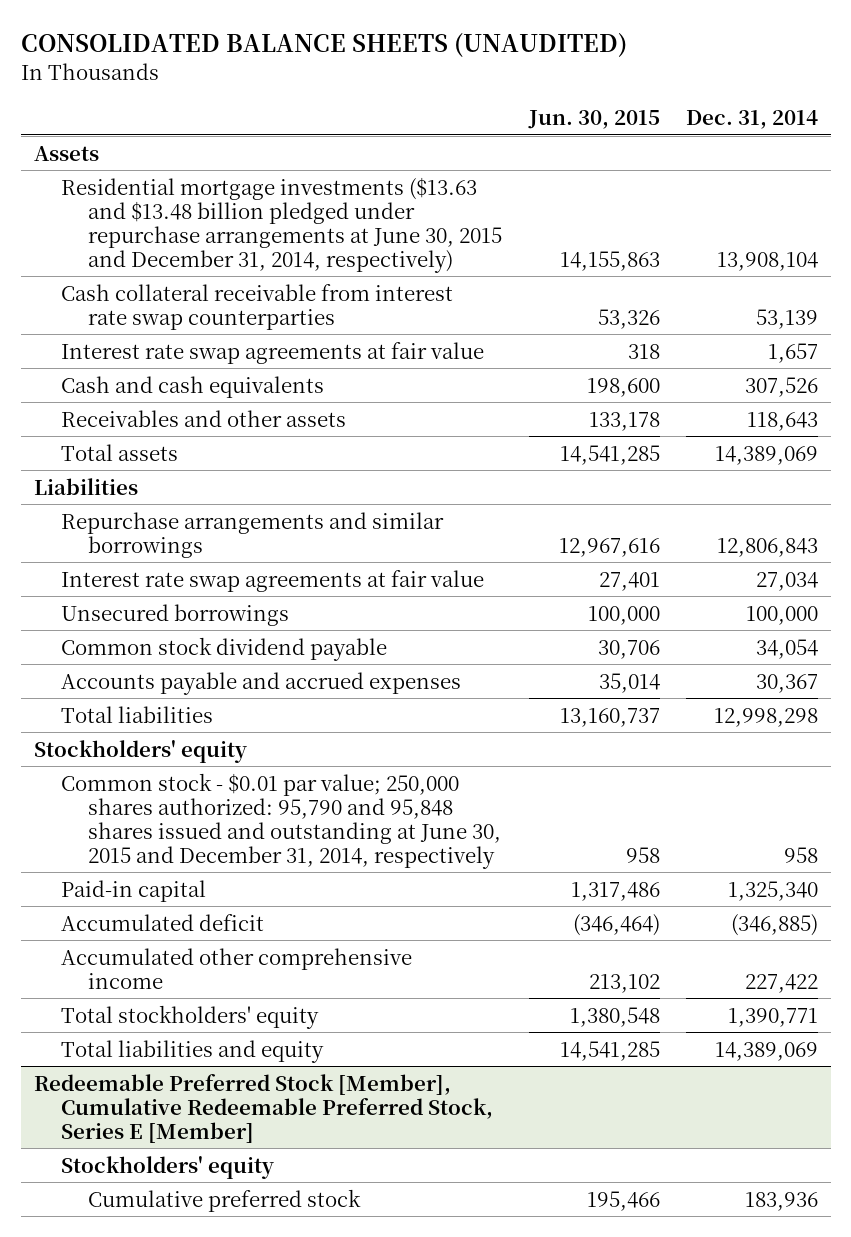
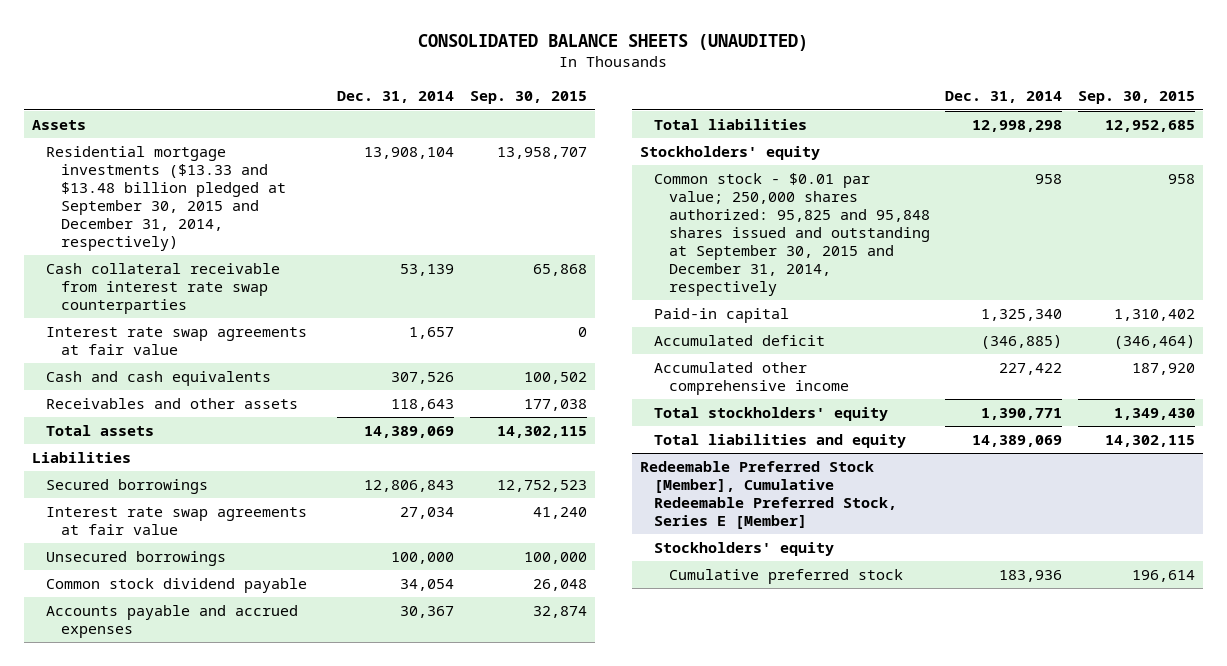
[527,110,660,130] Jun. 30, 2015 -> none
none -> [469,91,587,105] Sep. 30, 2015
[61,176,503,273] Residential mortgage investments ($13.63 and $13.48 billion pledged under repurchase arrangements at June 30, 2015 and December 31, 2014, respectively) -> [46,146,286,252] Residential mortgage investments ($13.33 and $13.48 billion pledged at September 30, 2015 and December 31, 2014, respectively)
[61,511,445,558] Repurchase arrangements and similar borrowings -> [46,479,209,495] Secured borrowings
[61,772,502,869] Common stock - $0.01 par value; 250,000 shares authorized: 95,790 and 95,848 shares issued and outstanding at June 30, 2015 and December 31, 2014, respectively -> [654,173,930,297] Common stock - $0.01 par value; 250,000 shares authorized: 95,825 and 95,848 shares issued and outstanding at September 30, 2015 and December 31, 2014, respectively

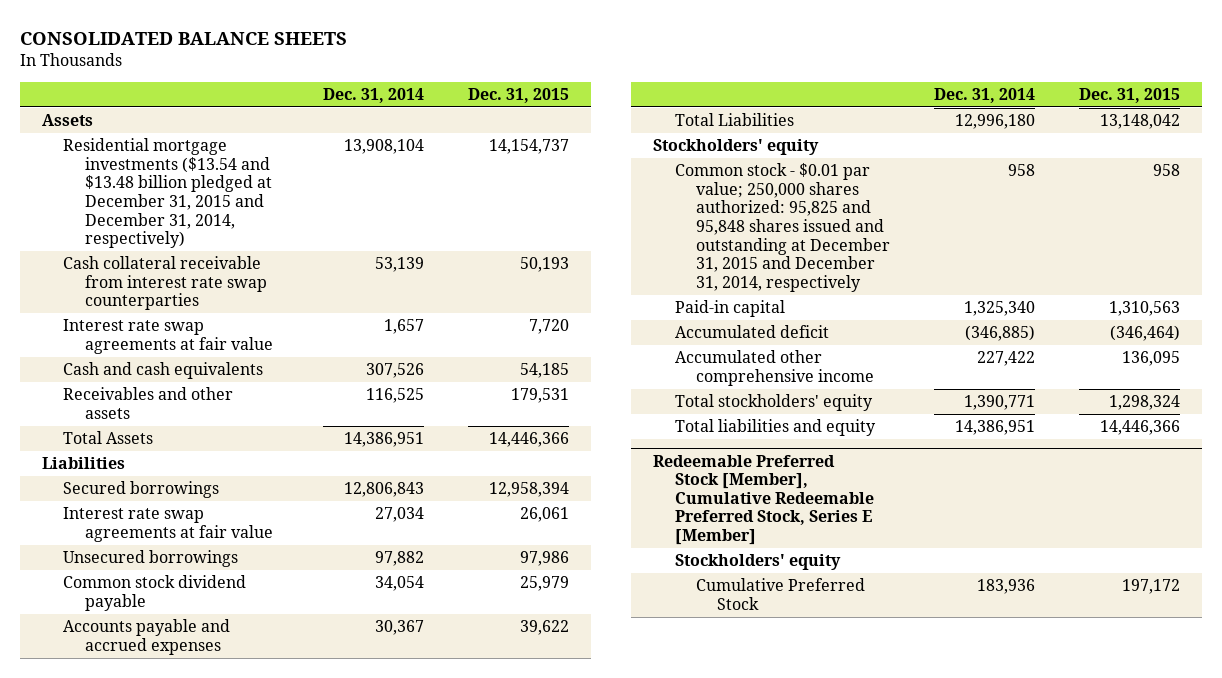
[418,34,809,52] CONSOLIDATED BALANCE SHEETS (UNAUDITED) -> [19,31,347,45] CONSOLIDATED BALANCE SHEETS
[469,91,587,105] Sep. 30, 2015 -> none
none -> [468,88,570,104] Dec. 31, 2015
[46,146,286,252] Residential mortgage investments ($13.33 and $13.48 billion pledged at September 30, 2015 and December 31, 2014, respectively) -> [63,138,272,249] Residential mortgage investments ($13.54 and $13.48 billion pledged at December 31, 2015 and December 31, 2014, respectively)
[391,399,455,412] 118,643 -> [366,388,425,404] 116,525
[46,425,155,437] Total assets -> [63,431,154,445] Total Assets
[364,426,455,439] 14,389,069 -> [344,432,425,448] 14,386,951
[391,552,455,565] 100,000 -> [375,551,425,567] 97,882
[654,119,808,131] Total liabilities -> [674,113,794,127] Total Liabilities
[972,120,1063,133] 12,998,298 -> [955,114,1036,130] 12,996,180
[654,173,930,297] Common stock - $0.01 par value; 250,000 shares authorized: 95,825 and 95,848 shares issued and outstanding at September 30, 2015 and December 31, 2014, respectively -> [674,163,891,292] Common stock - $0.01 par value; 250,000 shares authorized: 95,825 and 95,848 shares issued and outstanding at December 31, 2015 and December 31, 2014, respectively
[972,435,1063,448] 14,389,069 -> [955,420,1036,436] 14,386,951
[668,569,903,585] Cumulative preferred stock -> [696,578,866,610] Cumulative Preferred Stock

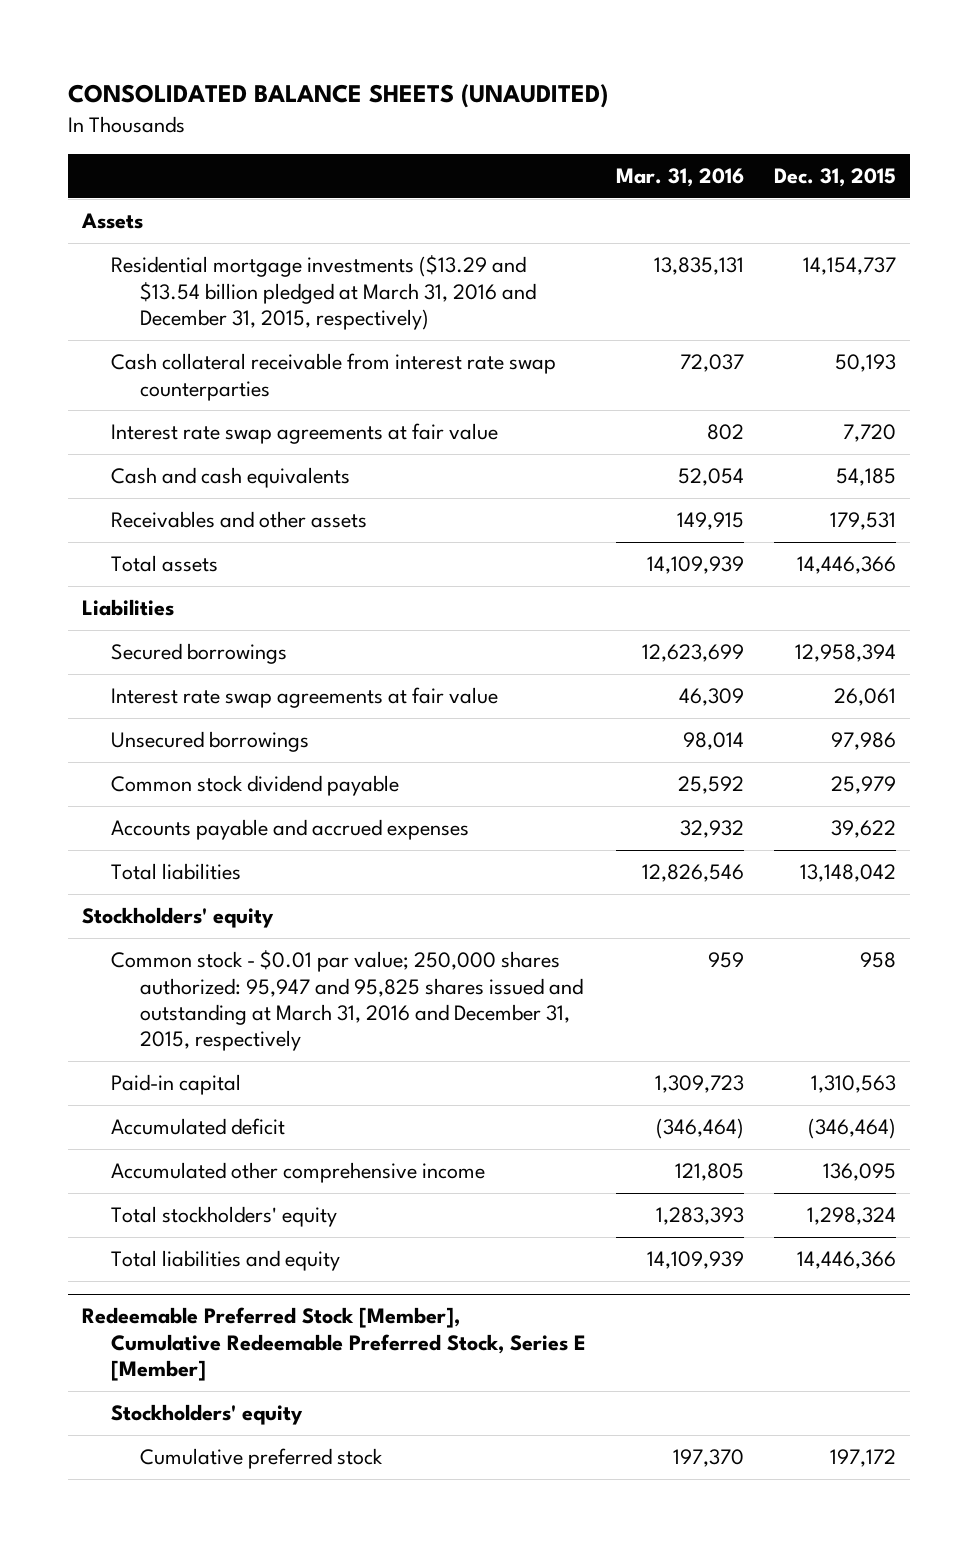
[19,31,347,45] CONSOLIDATED BALANCE SHEETS -> [67,83,608,108] CONSOLIDATED BALANCE SHEETS (UNAUDITED)
[323,88,425,104] Dec. 31, 2014 -> none
none -> [615,168,744,188] Mar. 31, 2016
[63,138,272,249] Residential mortgage investments ($13.54 and $13.48 billion pledged at December 31, 2015 and December 31, 2014, respectively) -> [111,255,537,331] Residential mortgage investments ($13.29 and $13.54 billion pledged at March 31, 2016 and December 31, 2015, respectively)
[63,431,154,445] Total Assets -> [111,555,219,573] Total assets
[674,113,794,127] Total Liabilities -> [111,863,242,881] Total liabilities
[674,163,891,292] Common stock - $0.01 par value; 250,000 shares authorized: 95,825 and 95,848 shares issued and outstanding at December 31, 2015 and December 31, 2014, respectively -> [111,950,584,1052] Common stock - $0.01 par value; 250,000 shares authorized: 95,947 and 95,825 shares issued and outstanding at March 31, 2016 and December 31, 2015, respectively
[696,578,866,610] Cumulative Preferred Stock -> [140,1448,384,1470] Cumulative preferred stock

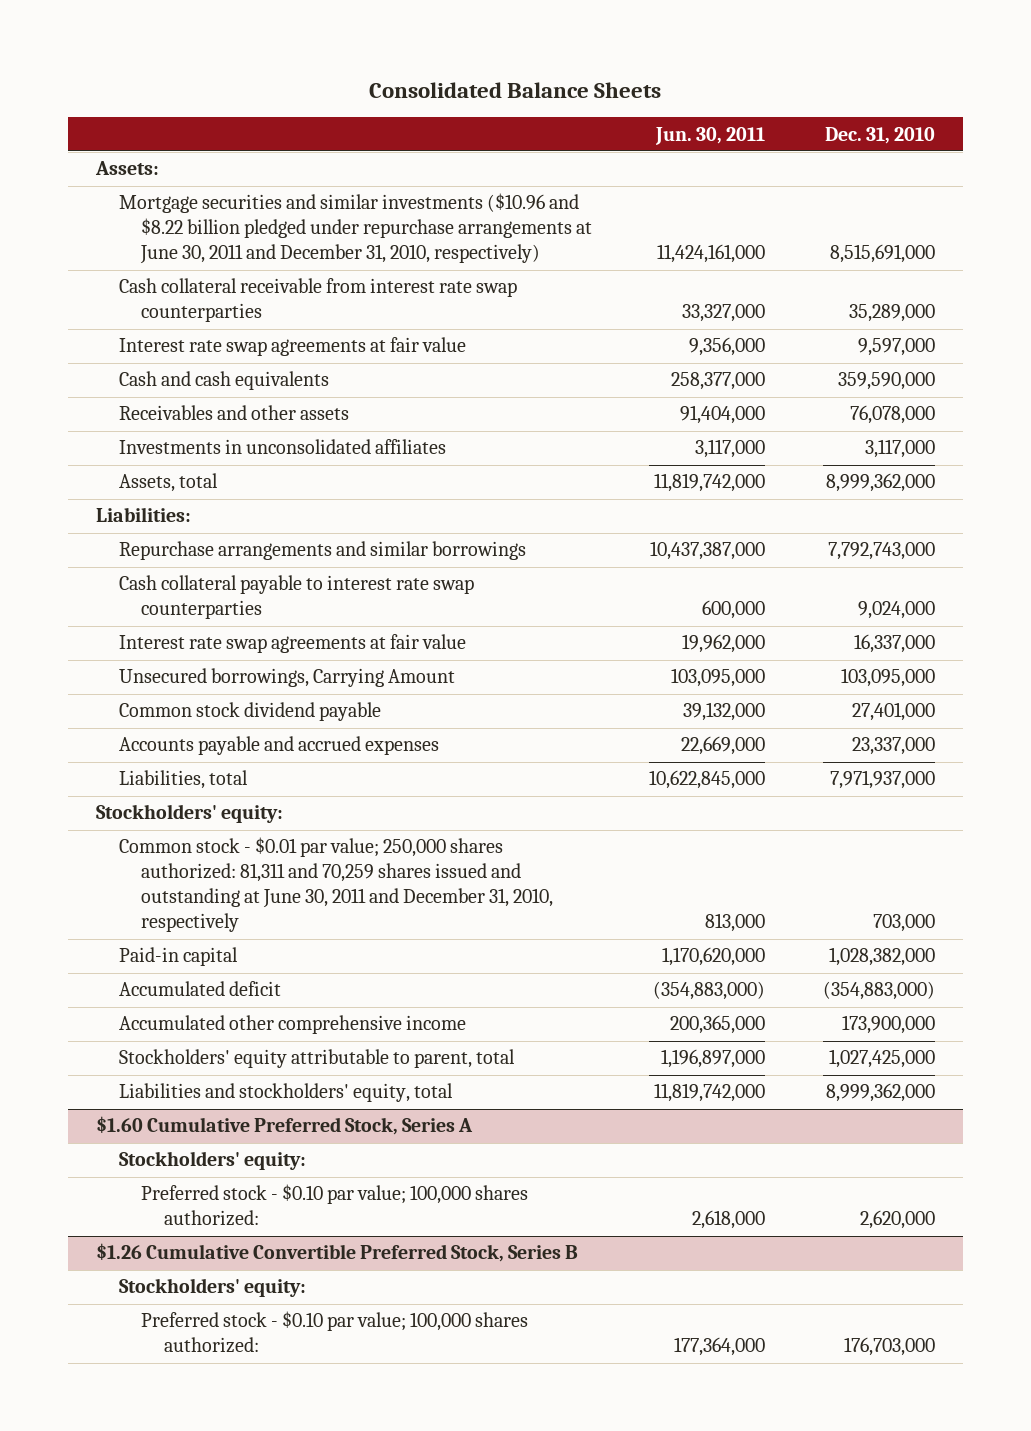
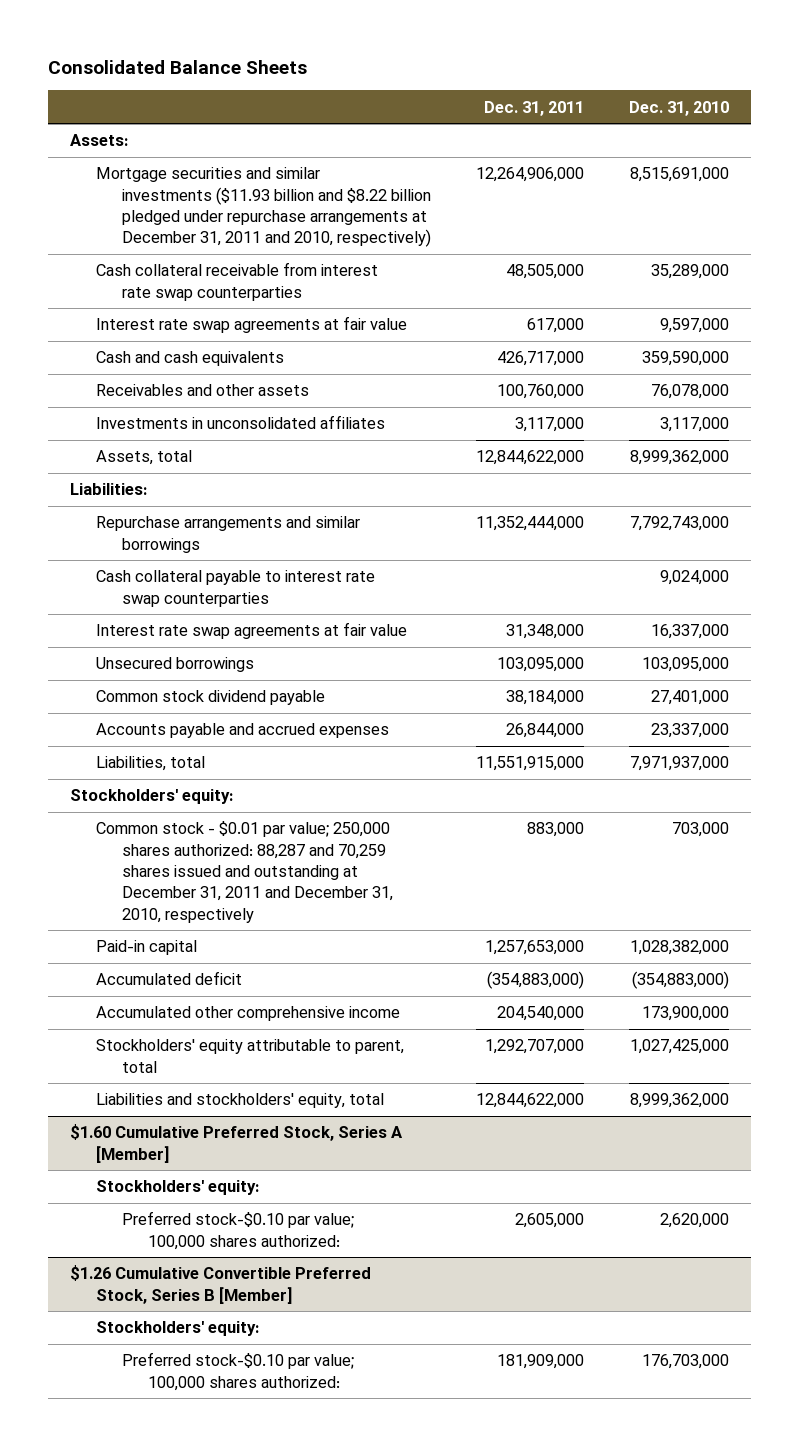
[655,126,766,145] Jun. 30, 2011 -> none
none -> [484,100,585,116] Dec. 31, 2011
[118,193,593,265] Mortgage securities and similar investments ($10.96 and $8.22 billion pledged under repurchase arrangements at June 30, 2011 and December 31, 2010, respectively) -> [96,167,432,248] Mortgage securities and similar investments ($11.93 billion and $8.22 billion pledged under repurchase arrangements at December 31, 2011 and 2010, respectively)
[118,668,455,688] Unsecured borrowings, Carrying Amount -> [96,657,255,673] Unsecured borrowings
[118,837,554,933] Common stock - $0.01 par value; 250,000 shares authorized: 81,311 and 70,259 shares issued and outstanding at June 30, 2011 and December 31, 2010, respectively -> [96,821,394,923] Common stock - $0.01 par value; 250,000 shares authorized: 88,287 and 70,259 shares issued and outstanding at December 31, 2011 and December 31, 2010, respectively
[96,1116,474,1136] $1.60 Cumulative Preferred Stock, Series A -> [70,1124,404,1163] $1.60 Cumulative Preferred Stock, Series A [Member]
[141,1184,529,1227] Preferred stock - $0.10 par value; 100,000 shares authorized: -> [122,1211,355,1250] Preferred stock-$0.10 par value; 100,000 shares authorized:
[96,1243,579,1263] $1.26 Cumulative Convertible Preferred Stock, Series B -> [70,1265,372,1304] $1.26 Cumulative Convertible Preferred Stock, Series B [Member]
[141,1311,529,1354] Preferred stock - $0.10 par value; 100,000 shares authorized: -> [122,1352,355,1391] Preferred stock-$0.10 par value; 100,000 shares authorized:

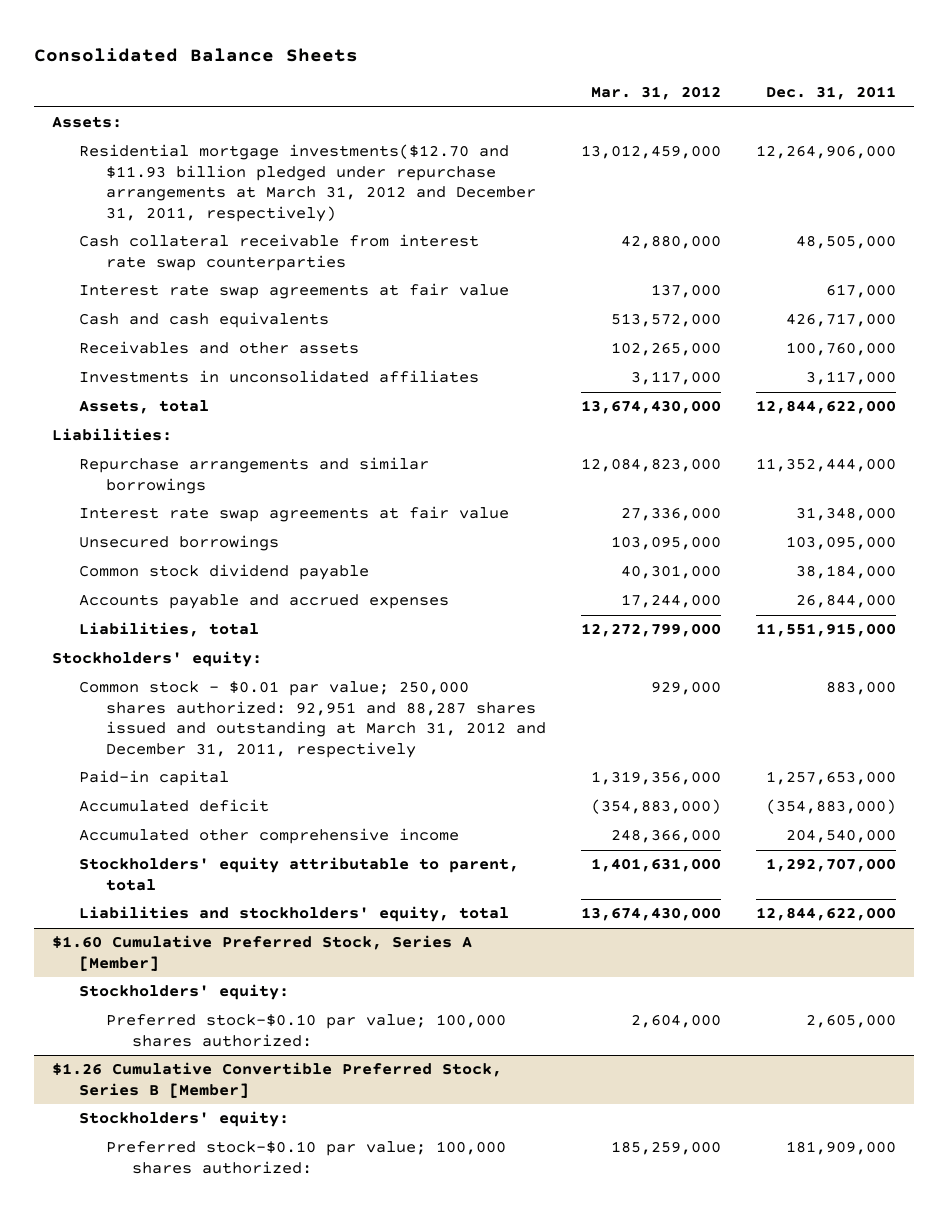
[628,100,729,116] Dec. 31, 2010 -> none
none -> [590,86,721,101] Mar. 31, 2012
[96,167,432,248] Mortgage securities and similar investments ($11.93 billion and $8.22 billion pledged under repurchase arrangements at December 31, 2011 and 2010, respectively) -> [78,144,536,222] Residential mortgage investments($12.70 and $11.93 billion pledged under repurchase arrangements at March 31, 2012 and December 31, 2011, respectively)
[96,570,376,607] Cash collateral payable to interest rate swap counterparties -> none
[96,821,394,923] Common stock - $0.01 par value; 250,000 shares authorized: 88,287 and 70,259 shares issued and outstanding at December 31, 2011 and December 31, 2010, respectively -> [78,681,546,758] Common stock - $0.01 par value; 250,000 shares authorized: 92,951 and 88,287 shares issued and outstanding at March 31, 2012 and December 31, 2011, respectively

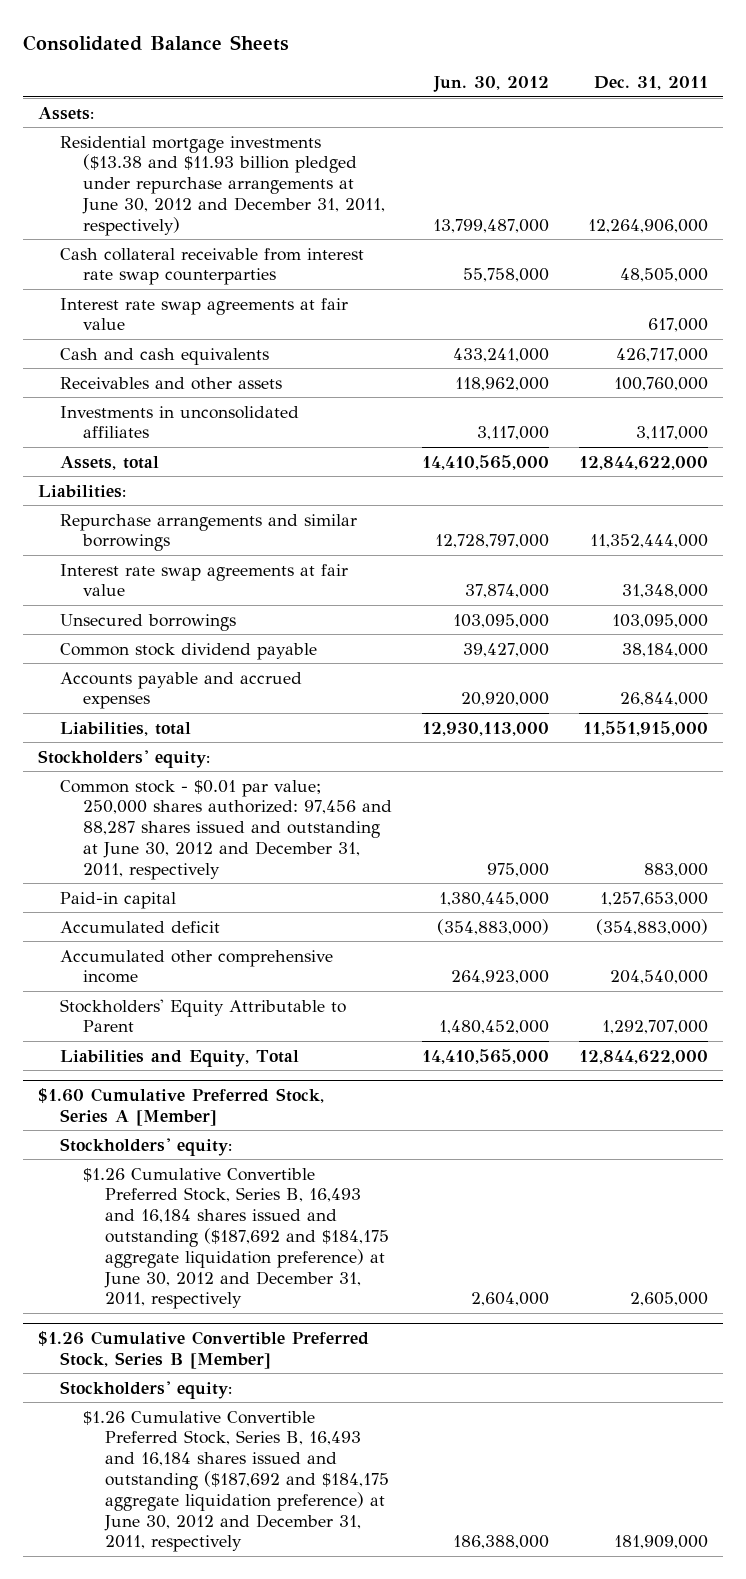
[590,86,721,101] Mar. 31, 2012 -> none
none -> [432,76,549,93] Jun. 30, 2012
[78,144,536,222] Residential mortgage investments($12.70 and $11.93 billion pledged under repurchase arrangements at March 31, 2012 and December 31, 2011, respectively) -> [60,135,385,236] Residential mortgage investments ($13.38 and $11.93 billion pledged under repurchase arrangements at June 30, 2012 and December 31, 2011, respectively)
[78,681,546,758] Common stock - $0.01 par value; 250,000 shares authorized: 92,951 and 88,287 shares issued and outstanding at March 31, 2012 and December 31, 2011, respectively -> [60,779,392,880] Common stock - $0.01 par value; 250,000 shares authorized: 97,456 and 88,287 shares issued and outstanding at June 30, 2012 and December 31, 2011, respectively
[78,857,519,891] Stockholders' equity attributable to parent, total -> [60,998,347,1033] Stockholders' Equity Attributable to Parent
[78,906,509,923] Liabilities and stockholders' equity, total -> [60,1049,300,1067] Liabilities and Equity, Total
[105,1014,506,1047] Preferred stock-$0.10 par value; 100,000 shares authorized: -> [82,1167,390,1310] $1.26 Cumulative Convertible Preferred Stock, Series B, 16,493 and 16,184 shares issued and outstanding ($187,692 and $184,175 aggregate liquidation preference) at June 30, 2012 and December 31, 2011, respectively
[105,1141,506,1174] Preferred stock-$0.10 par value; 100,000 shares authorized: -> [82,1410,390,1553] $1.26 Cumulative Convertible Preferred Stock, Series B, 16,493 and 16,184 shares issued and outstanding ($187,692 and $184,175 aggregate liquidation preference) at June 30, 2012 and December 31, 2011, respectively

